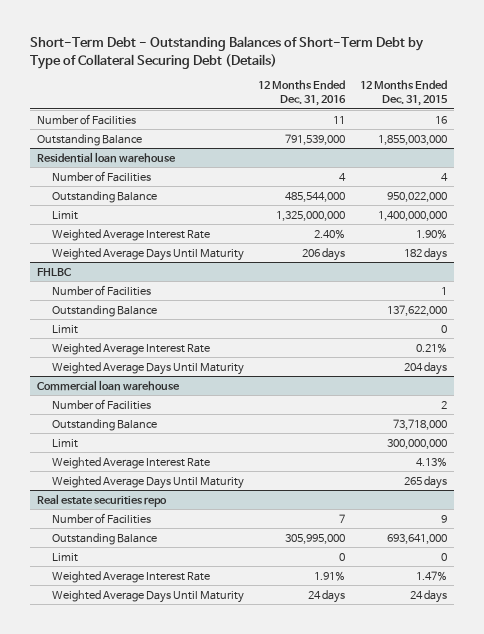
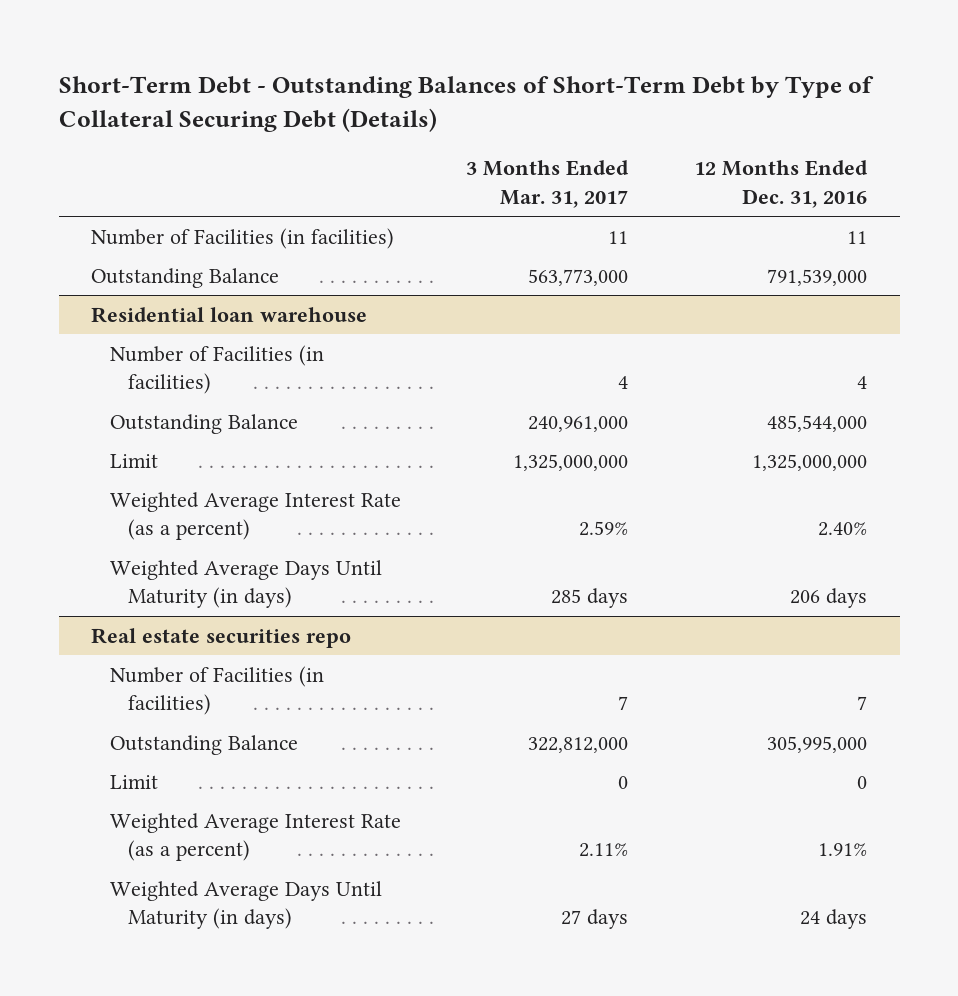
[359,80,448,107] 12 Months Ended Dec. 31, 2015 -> none
none -> [466,160,630,208] 3 Months Ended Mar. 31, 2017
[36,113,136,125] Number of Facilities -> [91,227,395,249] Number of Facilities (in facilities)
[52,170,152,182] Number of Facilities -> [109,344,324,395] Number of Facilities (in facilities)
[36,267,71,276] FHLBC -> none
[52,284,152,296] Number of Facilities -> none
[52,304,158,317] Outstanding Balance -> none
[52,324,79,334] Limit -> none
[52,342,211,355] Weighted Average Interest Rate -> none
[52,361,245,375] Weighted Average Days Until Maturity -> none
[36,379,180,391] Commercial loan warehouse -> none
[52,398,152,410] Number of Facilities -> none
[52,418,158,431] Outstanding Balance -> none
[52,438,79,448] Limit -> none
[52,456,211,469] Weighted Average Interest Rate -> none
[52,475,245,489] Weighted Average Days Until Maturity -> none
[52,228,211,241] Weighted Average Interest Rate -> [109,491,401,541] Weighted Average Interest Rate (as a percent)
[52,247,245,261] Weighted Average Days Until Maturity -> [109,559,382,609] Weighted Average Days Until Maturity (in days)
[52,512,152,524] Number of Facilities -> [109,665,324,716] Number of Facilities (in facilities)
[52,570,211,583] Weighted Average Interest Rate -> [109,812,401,862] Weighted Average Interest Rate (as a percent)
[52,589,245,603] Weighted Average Days Until Maturity -> [109,880,382,930] Weighted Average Days Until Maturity (in days)

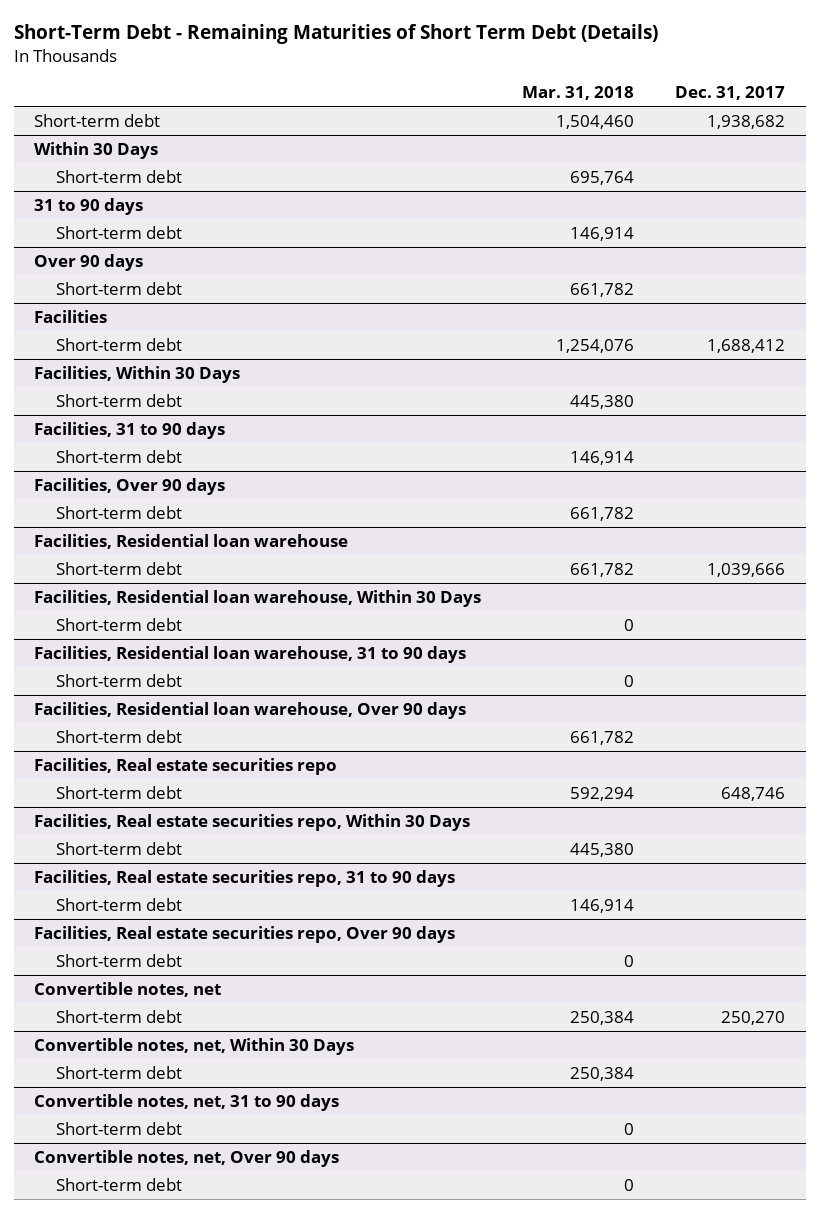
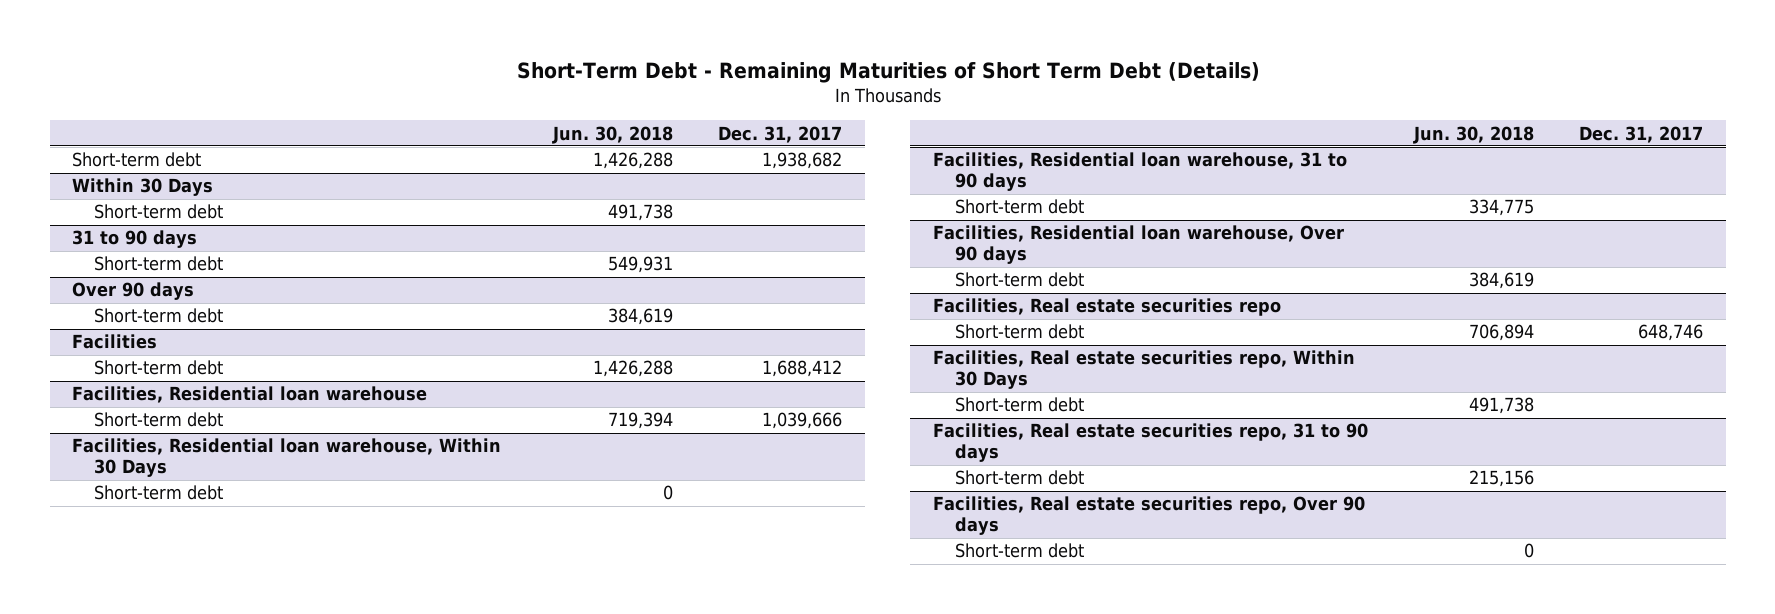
[522,86,635,101] Mar. 31, 2018 -> none
none -> [551,125,673,144] Jun. 30, 2018
[34,365,241,383] Facilities, Within 30 Days -> none
[56,393,183,407] Short-term debt -> none
[34,421,226,439] Facilities, 31 to 90 days -> none
[56,449,183,463] Short-term debt -> none
[34,477,226,495] Facilities, Over 90 days -> none
[56,505,183,519] Short-term debt -> none
[34,981,222,997] Convertible notes, net -> none
[56,1009,183,1023] Short-term debt -> none
[34,1037,355,1055] Convertible notes, net, Within 30 Days -> none
[56,1065,183,1079] Short-term debt -> none
[34,1093,340,1111] Convertible notes, net, 31 to 90 days -> none
[56,1121,183,1135] Short-term debt -> none
[34,1149,340,1167] Convertible notes, net, Over 90 days -> none
[56,1177,183,1191] Short-term debt -> none

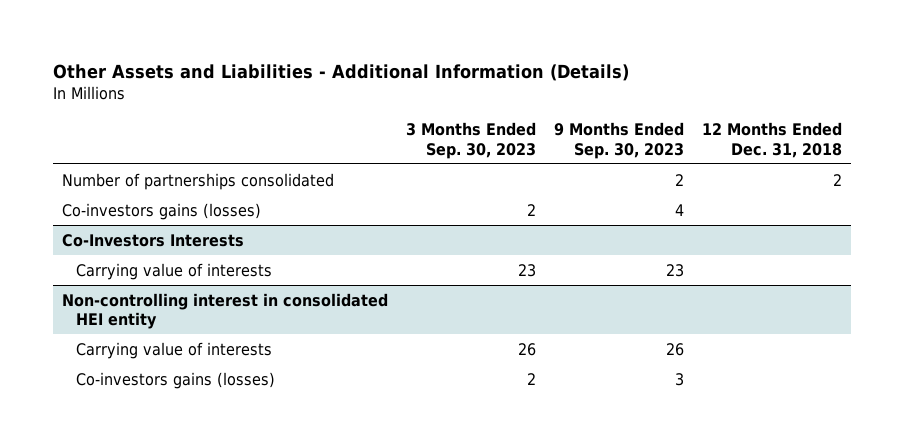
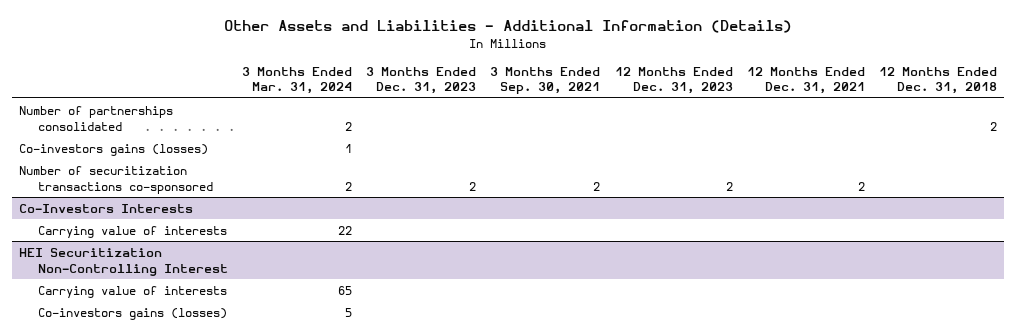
[406,121,537,159] 3 Months Ended Sep. 30, 2023 -> none
[554,121,685,159] 9 Months Ended Sep. 30, 2023 -> none
none -> [241,66,352,95] 3 Months Ended Mar. 31, 2024
none -> [366,66,477,95] 3 Months Ended Dec. 31, 2023
none -> [490,66,601,95] 3 Months Ended Sep. 30, 2021
none -> [614,66,733,95] 12 Months Ended Dec. 31, 2023
none -> [747,66,866,95] 12 Months Ended Dec. 31, 2021
none -> [19,165,213,194] Number of securitization transactions co-sponsored
[62,292,389,330] Non-controlling interest in consolidated HEI entity -> [19,247,228,276] HEI Securitization Non-Controlling Interest

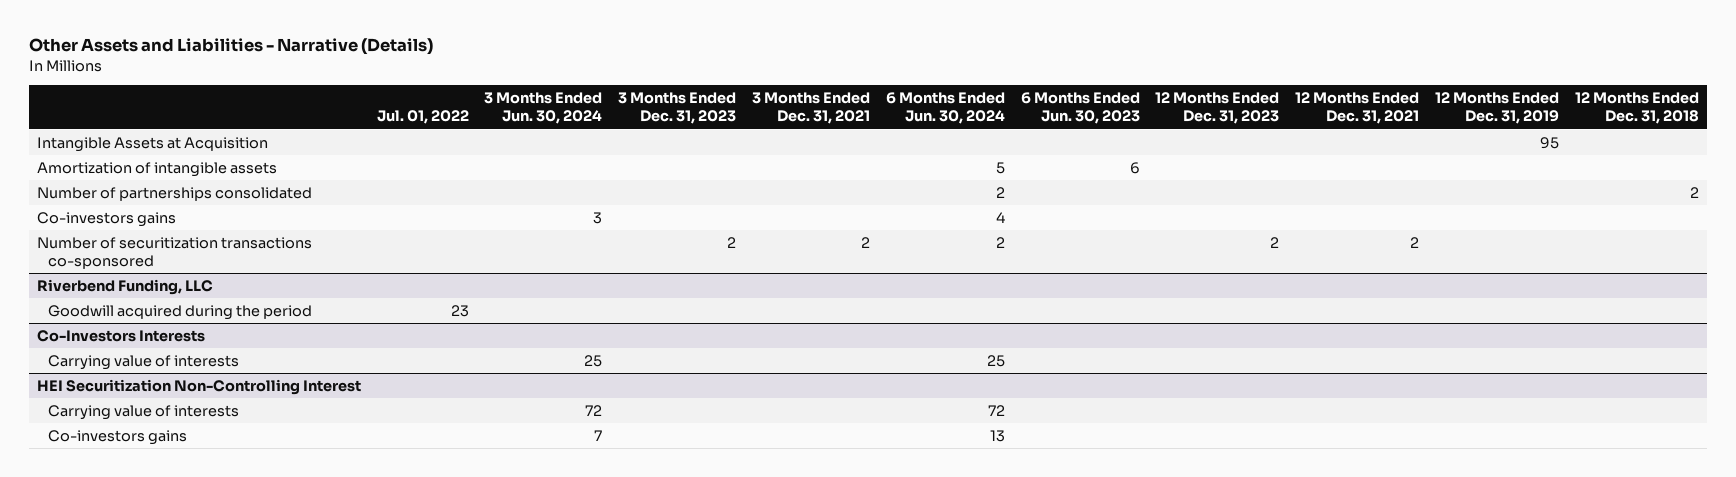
[224,20,793,34] Other Assets and Liabilities - Additional Information (Details) -> [28,38,433,56] Other Assets and Liabilities - Narrative (Details)
[241,66,352,95] 3 Months Ended Mar. 31, 2024 -> none
[490,66,601,95] 3 Months Ended Sep. 30, 2021 -> none
none -> [376,110,469,125] Jul. 01, 2022
none -> [484,92,603,125] 3 Months Ended Jun. 30, 2024
none -> [751,92,870,125] 3 Months Ended Dec. 31, 2021
none -> [885,92,1005,125] 6 Months Ended Jun. 30, 2024
none -> [1020,92,1140,125] 6 Months Ended Jun. 30, 2023
none -> [1435,92,1560,125] 12 Months Ended Dec. 31, 2019
none -> [36,136,268,152] Intangible Assets at Acquisition
none -> [36,161,277,177] Amortization of intangible assets
[19,143,209,156] Co-investors gains (losses) -> [36,211,176,227] Co-investors gains
none -> [36,278,213,295] Riverbend Funding, LLC
none -> [48,304,313,320] Goodwill acquired during the period
[37,307,227,320] Co-investors gains (losses) -> [48,429,188,445] Co-investors gains

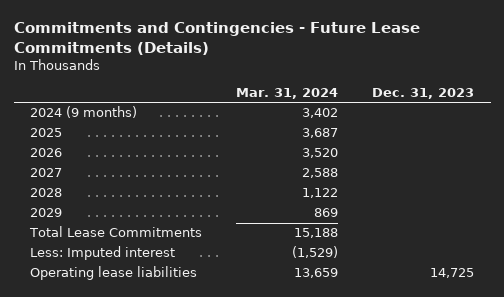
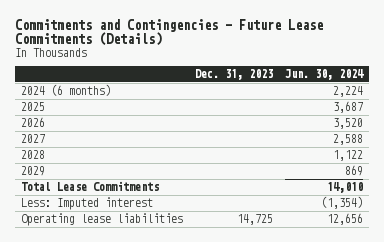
[236,88,339,100] Mar. 31, 2024 -> none
none -> [284,69,364,81] Jun. 30, 2024
[30,106,138,119] 2024 (9 months) -> [21,84,112,97] 2024 (6 months)

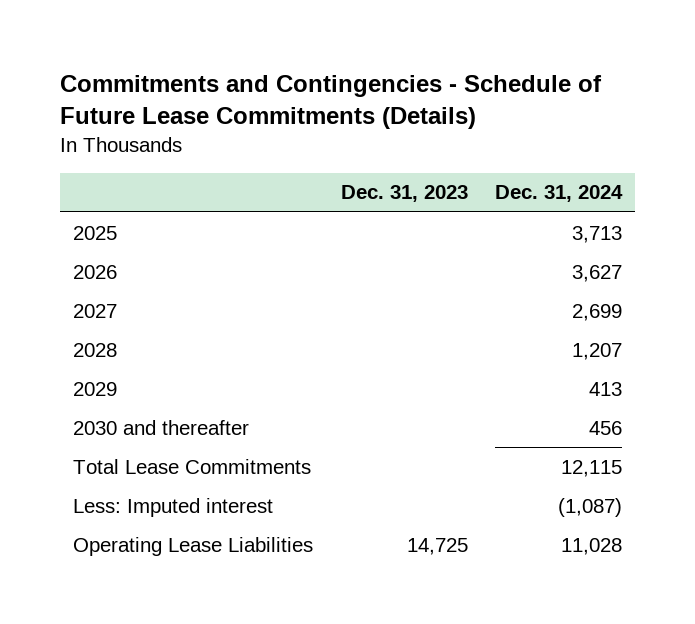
[15,18,324,47] Commitments and Contingencies - Future Lease Commitments (Details) -> [59,75,602,130] Commitments and Contingencies - Schedule of Future Lease Commitments (Details)
[284,69,364,81] Jun. 30, 2024 -> none
none -> [494,185,623,203] Dec. 31, 2024
[21,84,112,97] 2024 (6 months) -> none
none -> [73,419,250,435] 2030 and thereafter
[21,213,184,227] Operating lease liabilities -> [73,536,314,556] Operating Lease Liabilities

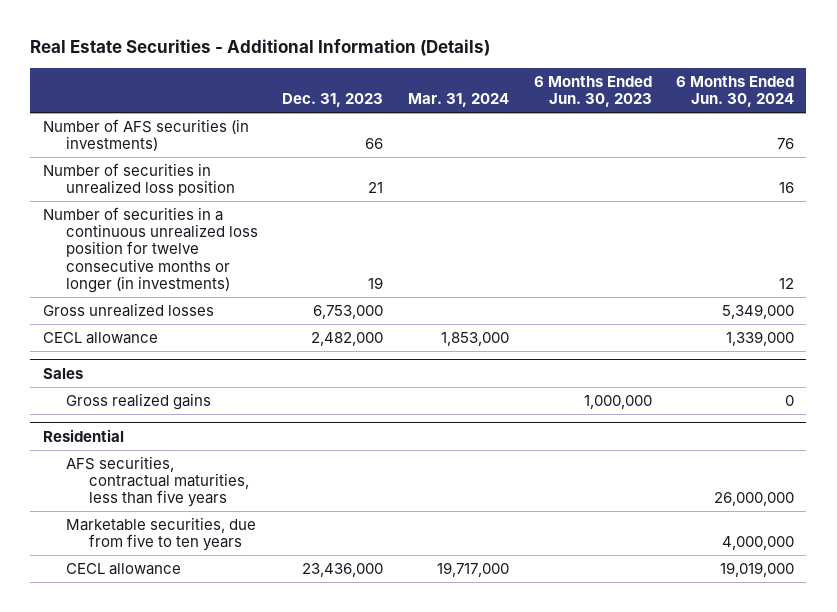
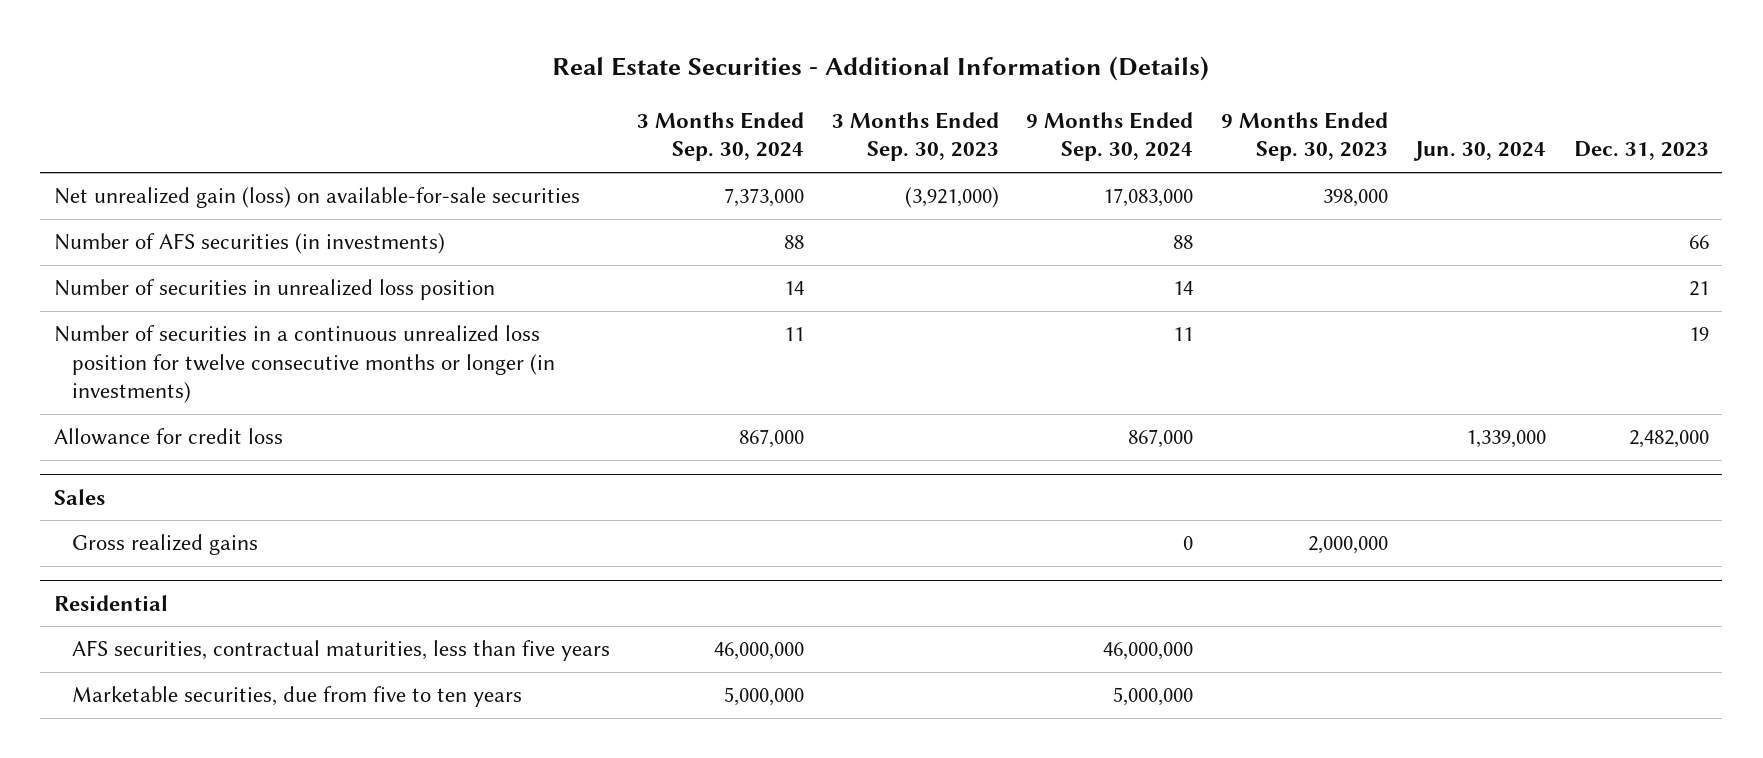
[408,93,510,108] Mar. 31, 2024 -> none
[533,76,652,108] 6 Months Ended Jun. 30, 2023 -> none
[676,76,795,108] 6 Months Ended Jun. 30, 2024 -> none
none -> [637,111,805,162] 3 Months Ended Sep. 30, 2024
none -> [831,111,999,162] 3 Months Ended Sep. 30, 2023
none -> [1026,111,1194,162] 9 Months Ended Sep. 30, 2024
none -> [1220,111,1388,162] 9 Months Ended Sep. 30, 2023
none -> [1413,141,1547,162] Jun. 30, 2024
none -> [53,187,580,209] Net unrealized gain (loss) on available-for-sale securities
[42,302,214,317] Gross unrealized losses -> none
[42,331,158,344] CECL allowance -> [53,428,283,446] Allowance for credit loss
[65,562,181,575] CECL allowance -> none

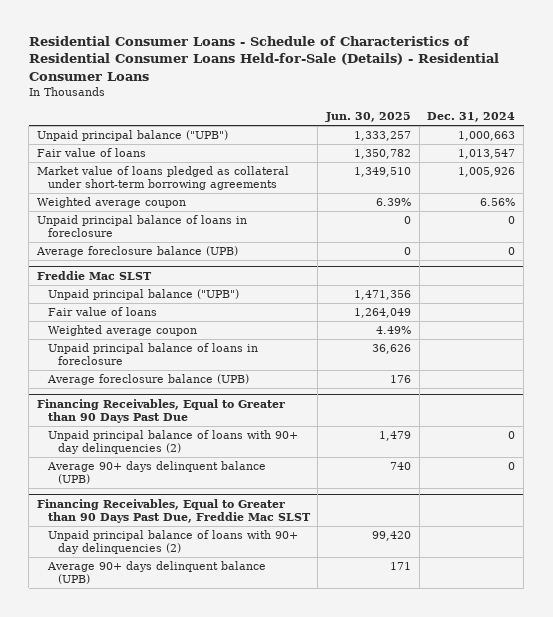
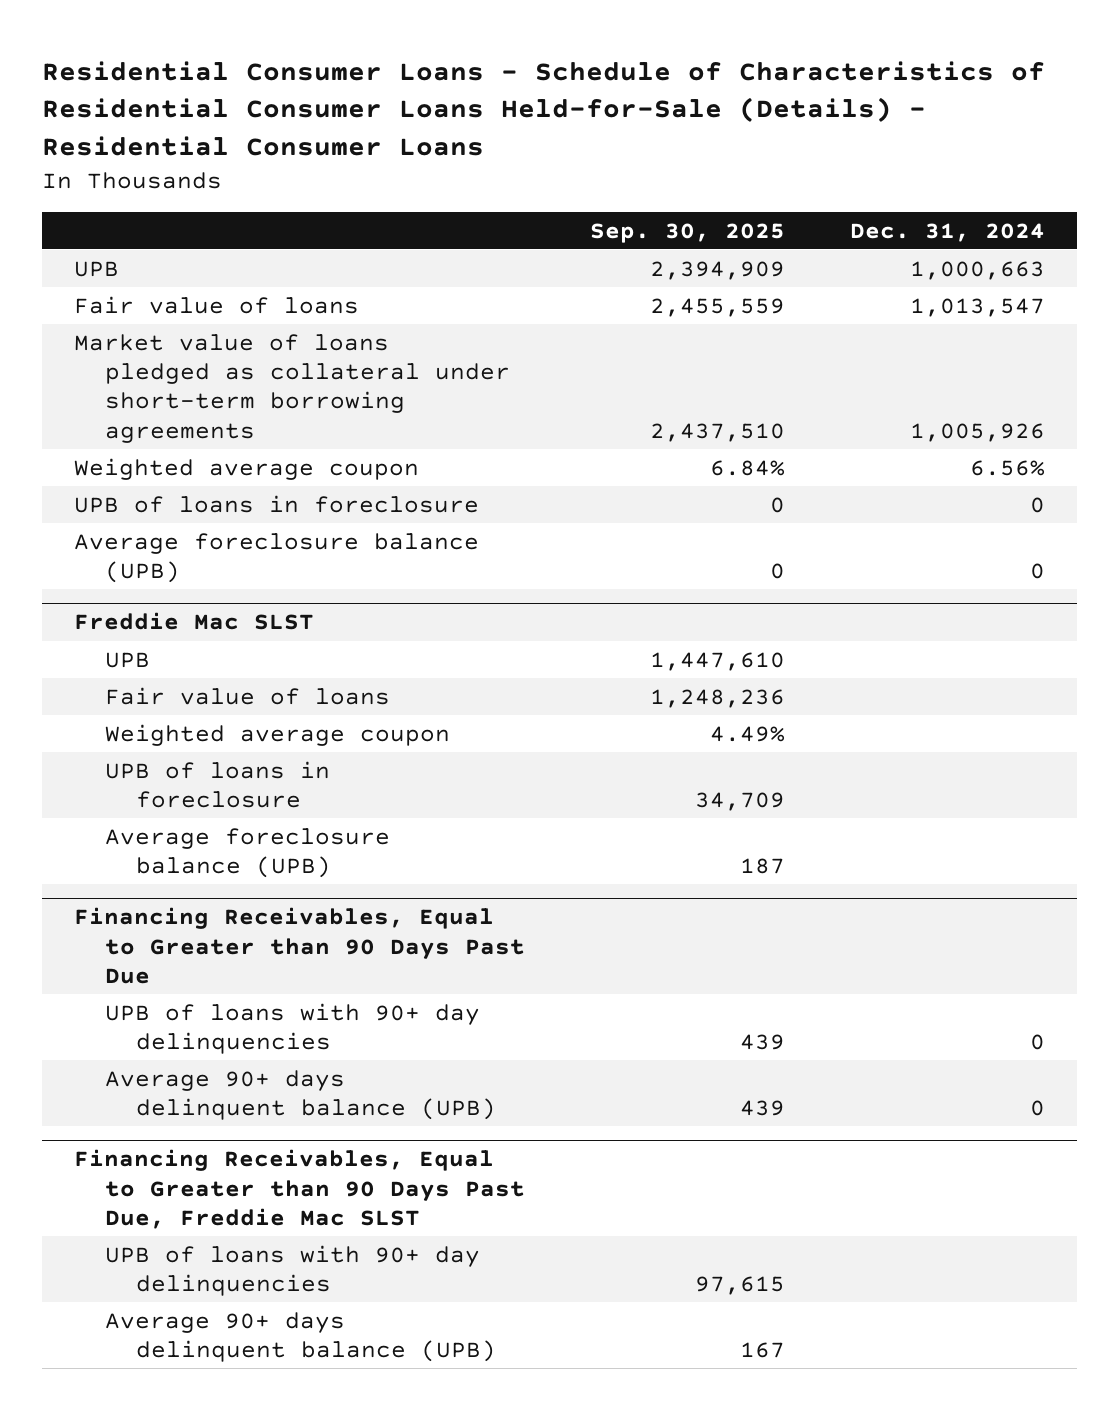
[325,112,412,123] Jun. 30, 2025 -> none
none -> [590,222,786,243] Sep. 30, 2025
[37,130,229,142] Unpaid principal balance ("UPB") -> [74,260,120,277] UPB
[37,215,248,238] Unpaid principal balance of loans in foreclosure -> [74,494,480,513] UPB of loans in foreclosure
[47,289,239,301] Unpaid principal balance ("UPB") -> [105,651,151,668] UPB
[47,343,258,366] Unpaid principal balance of loans in foreclosure -> [105,760,331,808] UPB of loans in foreclosure
[47,430,298,455] Unpaid principal balance of loans with 90+ day delinquencies (2) -> [105,1002,481,1054] UPB of loans with 90+ day delinquencies
[47,530,298,555] Unpaid principal balance of loans with 90+ day delinquencies (2) -> [105,1244,481,1296] UPB of loans with 90+ day delinquencies

